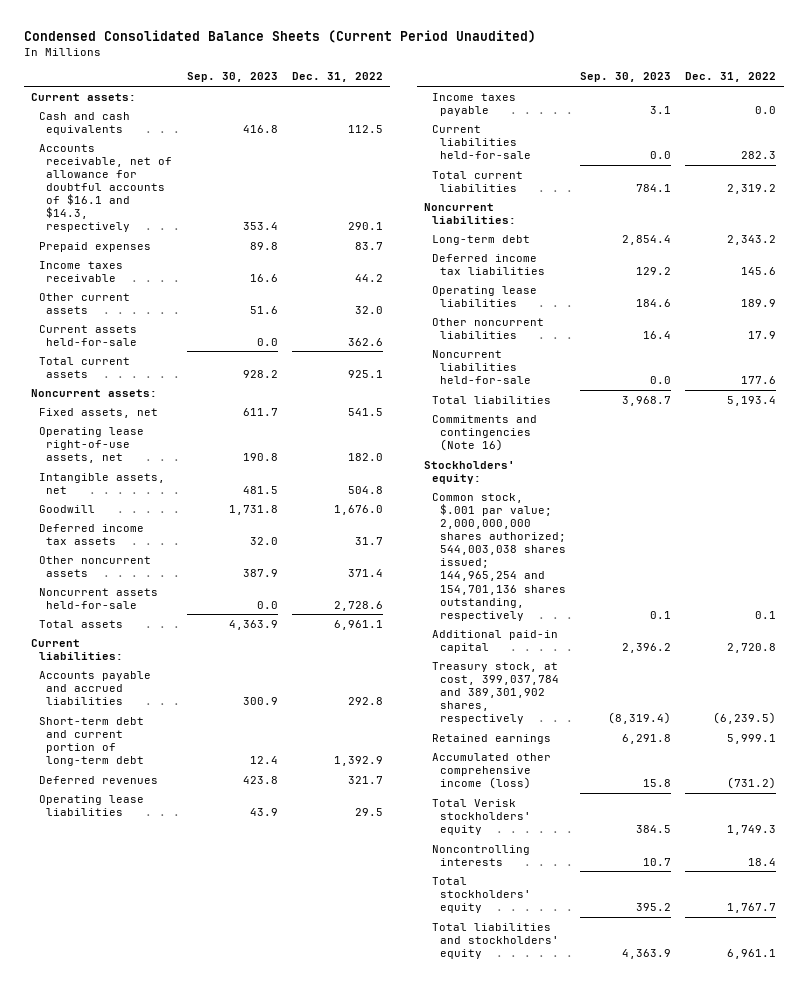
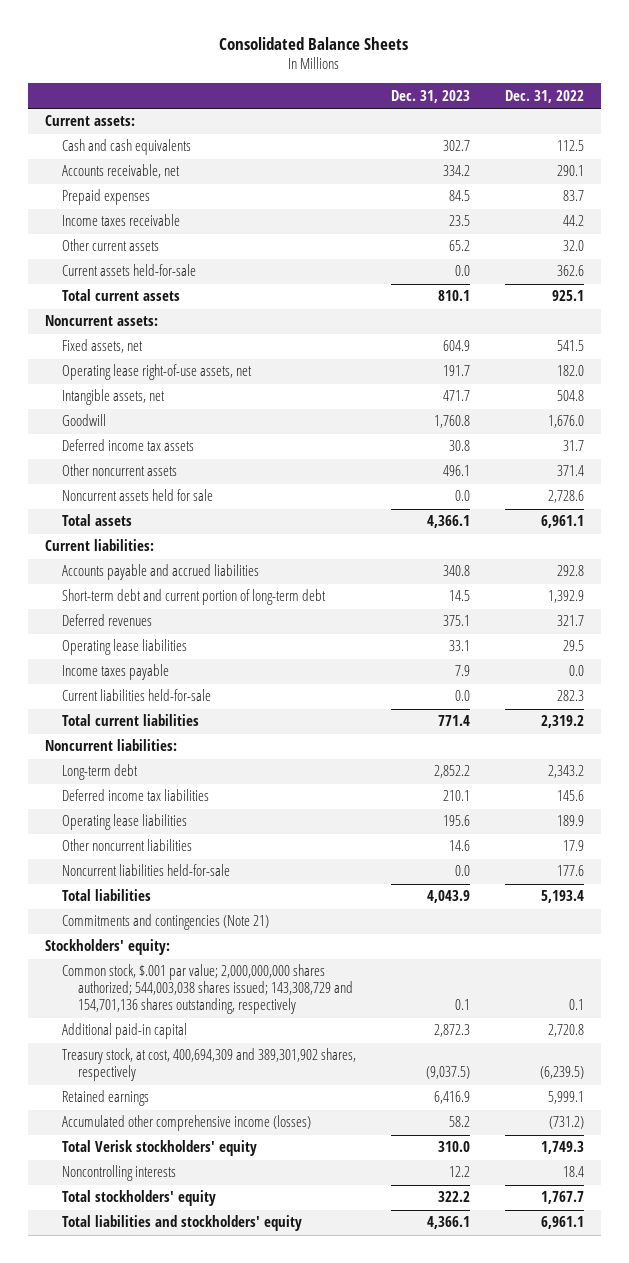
[23,29,536,43] Condensed Consolidated Balance Sheets (Current Period Unaudited) -> [219,36,409,50] Consolidated Balance Sheets
[186,72,278,83] Sep. 30, 2023 -> none
none -> [390,89,470,103] Dec. 31, 2023
[38,143,173,233] Accounts receivable, net of allowance for doubtful accounts of $16.1 and $14.3, respectively -> [61,164,180,179] Accounts receivable, net
[38,587,158,609] Noncurrent assets held-for-sale -> [61,489,213,502] Noncurrent assets held for sale
[432,414,538,451] Commitments and contingencies (Note 16) -> [61,914,269,931] Commitments and contingencies (Note 21)
[432,492,567,621] Common stock, $.001 par value; 2,000,000,000 shares authorized; 544,003,038 shares issued; 144,965,254 and 154,701,136 shares outstanding, respectively -> [61,964,354,1015] Common stock, $.001 par value; 2,000,000,000 shares authorized; 544,003,038 shares issued; 143,308,729 and 154,701,136 shares outstanding, respectively
[432,661,560,725] Treasury stock, at cost, 399,037,784 and 389,301,902 shares, respectively -> [61,1048,356,1082] Treasury stock, at cost, 400,694,309 and 389,301,902 shares, respectively
[432,752,552,789] Accumulated other comprehensive income (loss) -> [61,1115,311,1132] Accumulated other comprehensive income (losses)

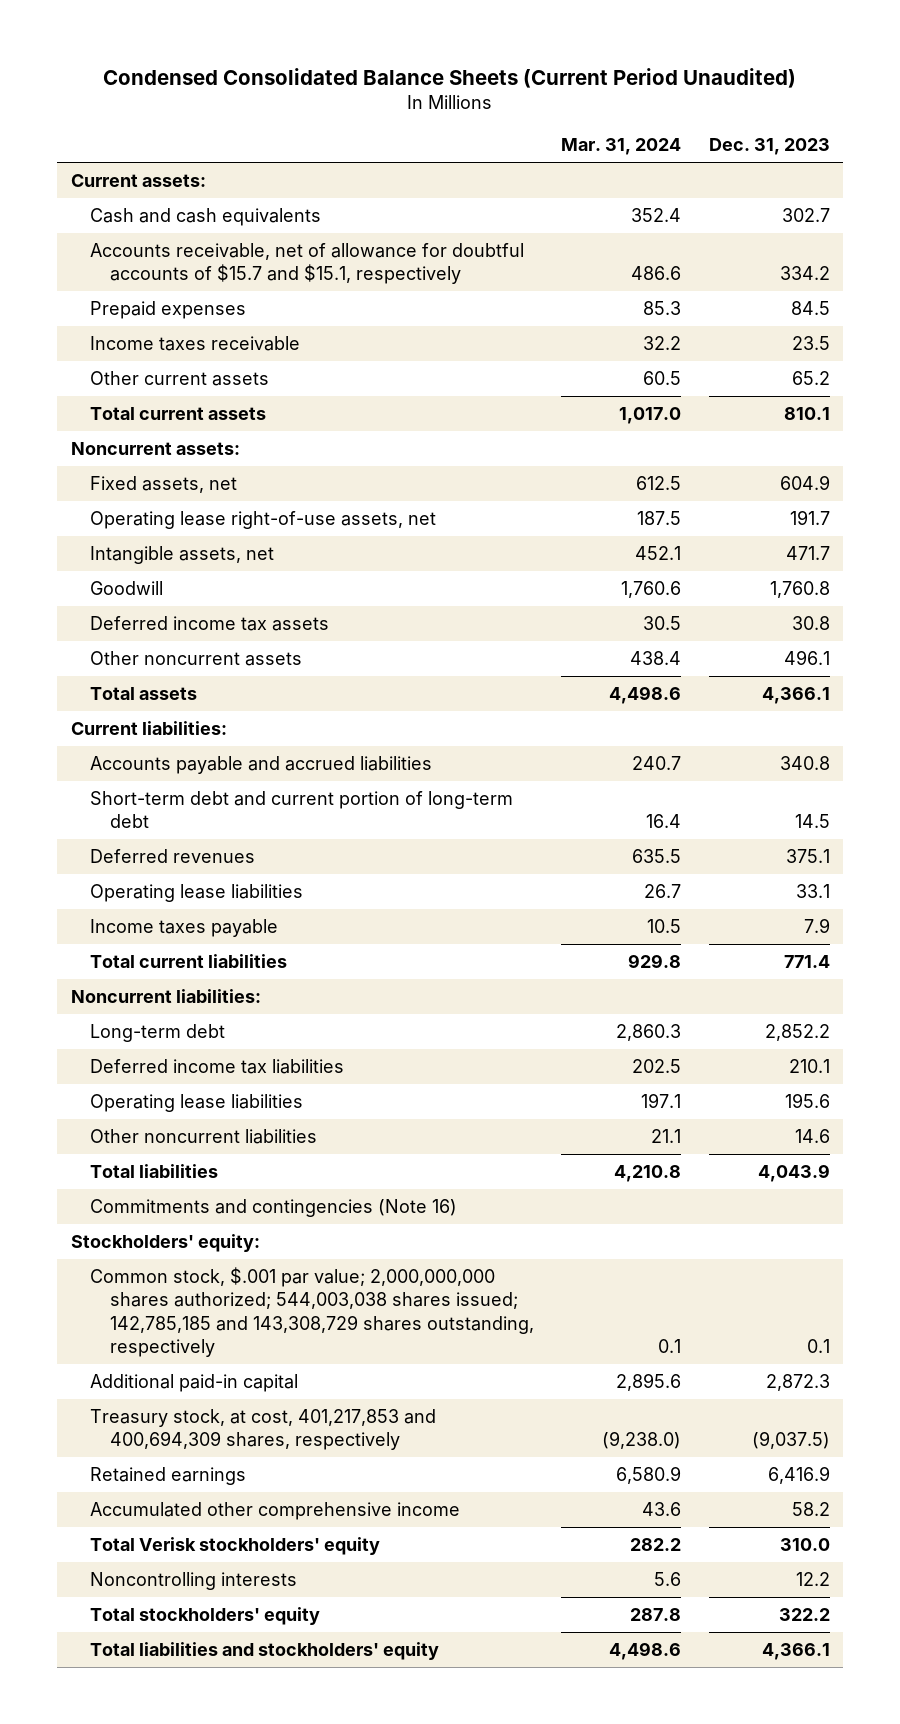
[219,36,409,50] Consolidated Balance Sheets -> [103,67,797,88] Condensed Consolidated Balance Sheets (Current Period Unaudited)
[504,89,584,103] Dec. 31, 2022 -> none
none -> [561,138,682,156] Mar. 31, 2024
[61,164,180,179] Accounts receivable, net -> [90,242,525,285] Accounts receivable, net of allowance for doubtful accounts of $15.7 and $15.1, respectively
[61,264,196,277] Current assets held-for-sale -> none
[61,489,213,502] Noncurrent assets held for sale -> none
[61,689,211,702] Current liabilities held-for-sale -> none
[61,864,230,877] Noncurrent liabilities held-for-sale -> none
[61,914,269,931] Commitments and contingencies (Note 21) -> [90,1198,458,1217] Commitments and contingencies (Note 16)
[61,964,354,1015] Common stock, $.001 par value; 2,000,000,000 shares authorized; 544,003,038 shares issued; 143,308,729 and 154,701,136 shares outstanding, respectively -> [90,1266,534,1358] Common stock, $.001 par value; 2,000,000,000 shares authorized; 544,003,038 shares issued; 142,785,185 and 143,308,729 shares outstanding, respectively
[61,1048,356,1082] Treasury stock, at cost, 400,694,309 and 389,301,902 shares, respectively -> [90,1408,437,1451] Treasury stock, at cost, 401,217,853 and 400,694,309 shares, respectively
[61,1115,311,1132] Accumulated other comprehensive income (losses) -> [90,1501,461,1520] Accumulated other comprehensive income

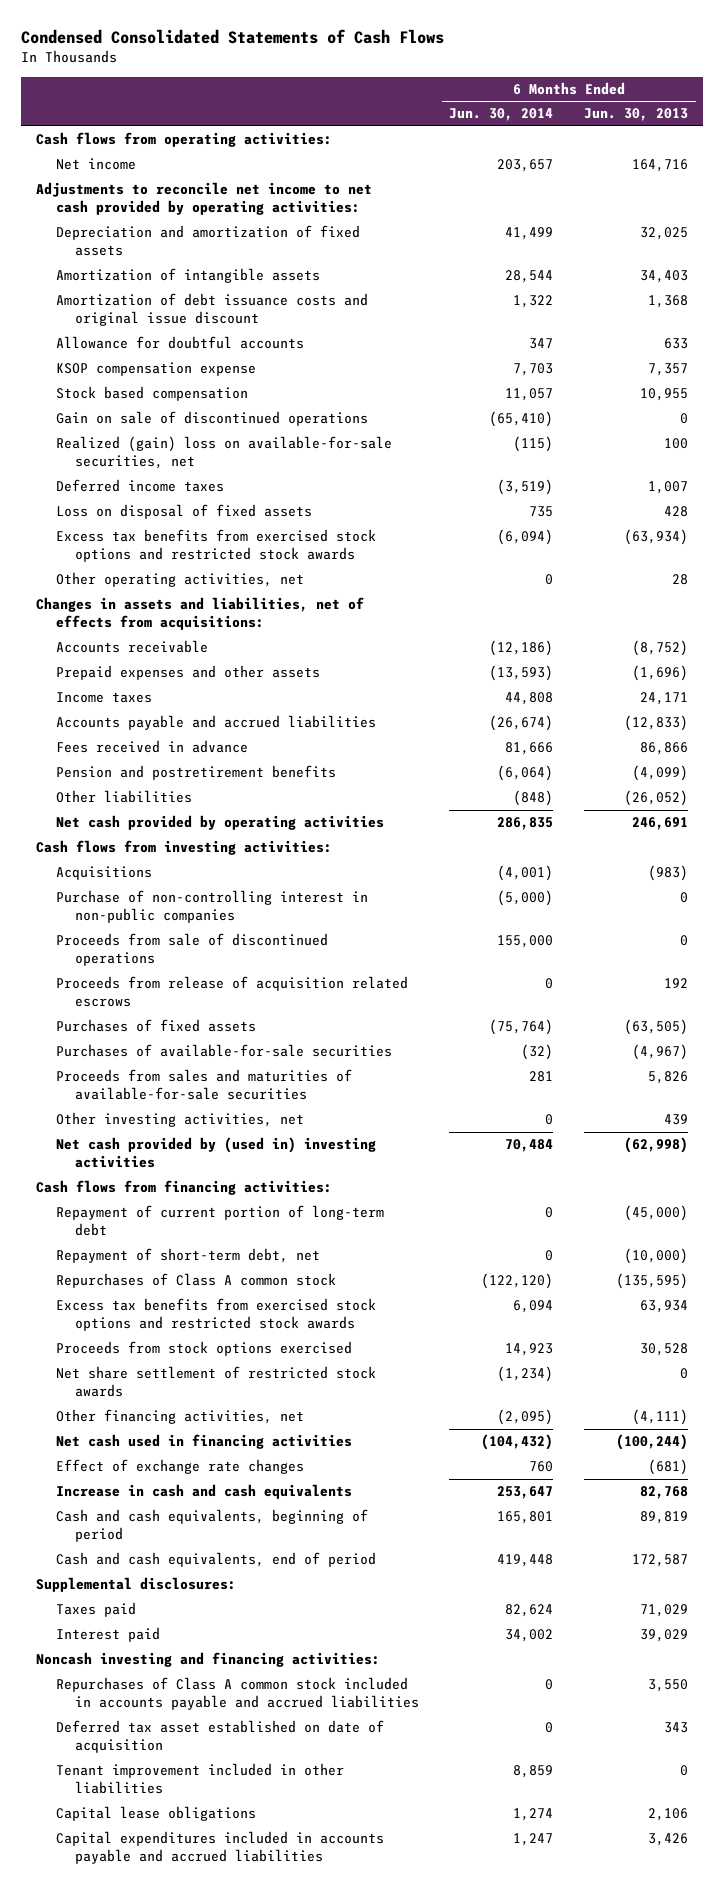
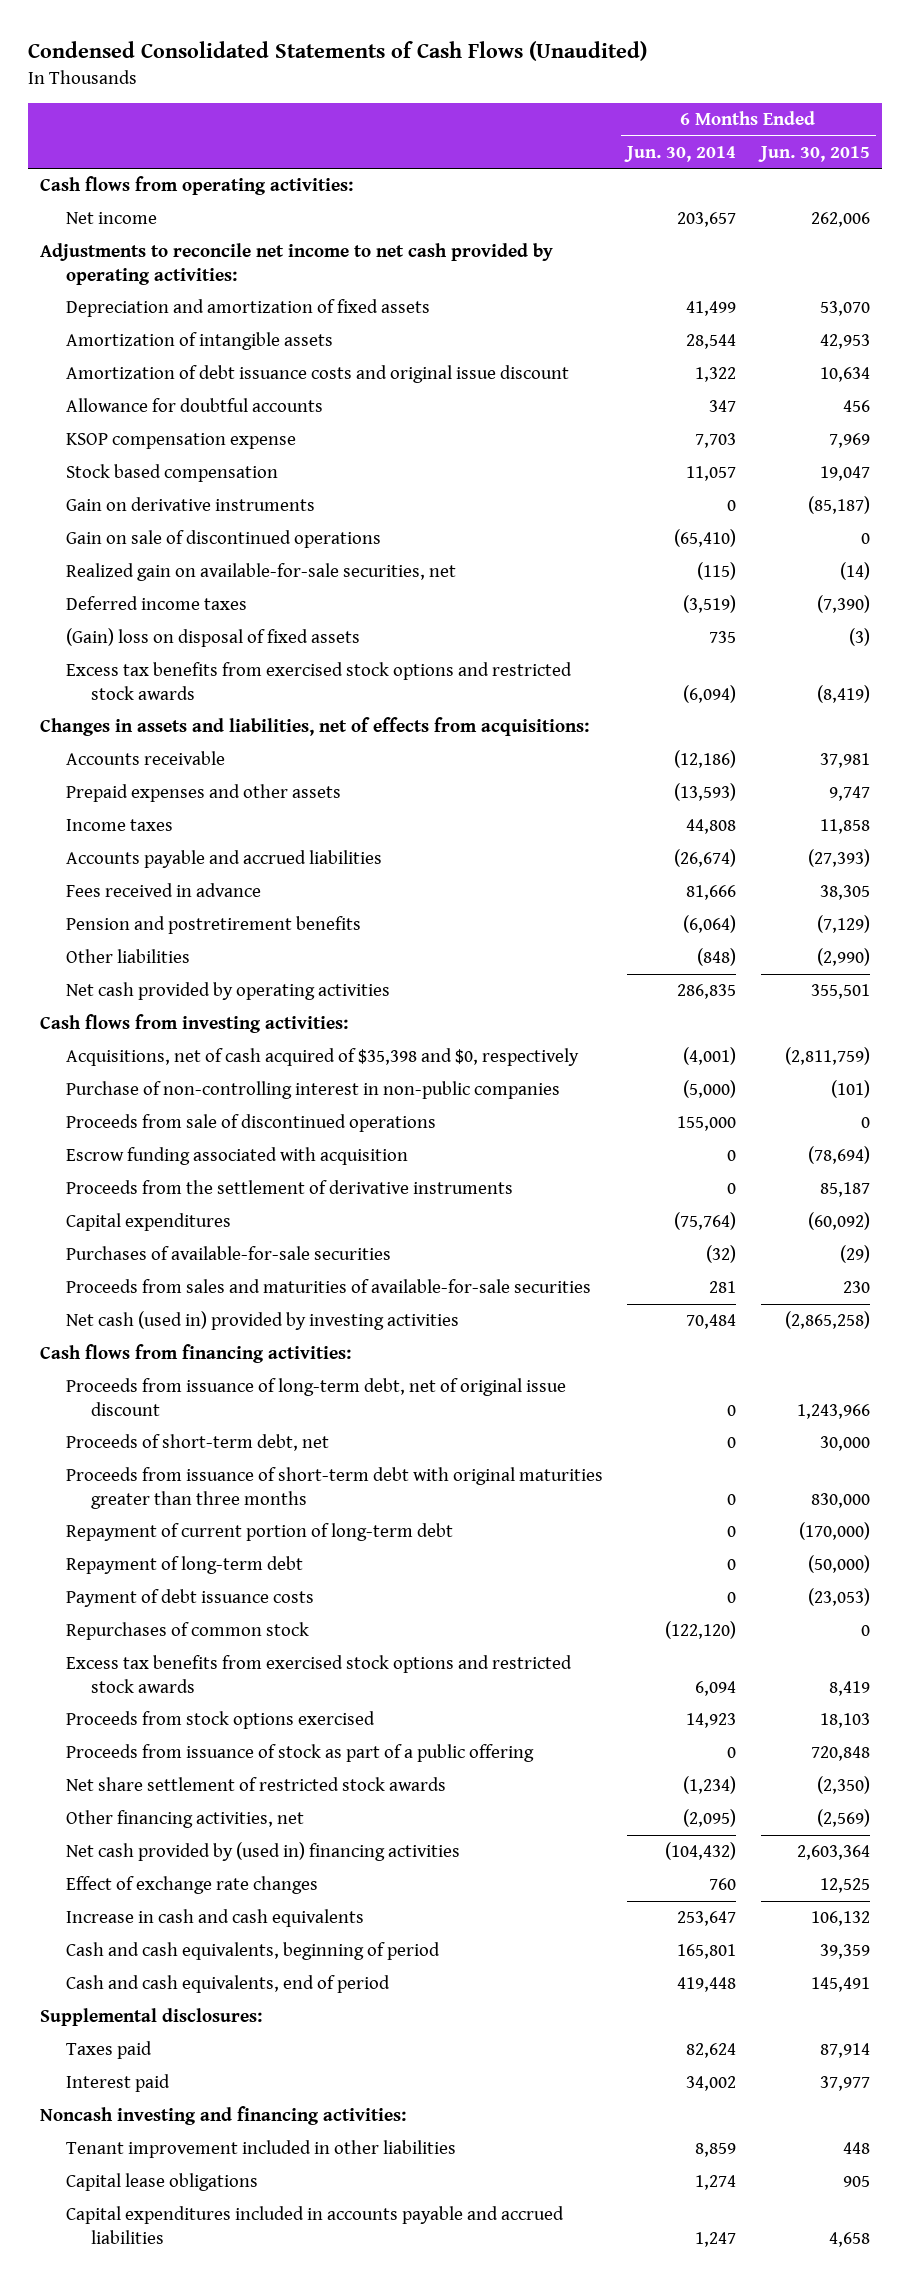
[21,29,445,45] Condensed Consolidated Statements of Cash Flows -> [28,40,648,61] Condensed Consolidated Statements of Cash Flows (Unaudited)
[583,108,688,122] Jun. 30, 2013 -> none
none -> [757,145,870,162] Jun. 30, 2015
none -> [65,497,315,512] Gain on derivative instruments
[55,436,392,470] Realized (gain) loss on available-for-sale securities, net -> [65,563,456,582] Realized gain on available-for-sale securities, net
[55,504,312,520] Loss on disposal of fixed assets -> [65,628,360,648] (Gain) loss on disposal of fixed assets
[55,572,304,588] Other operating activities, net -> none
[55,866,152,881] Acquisitions -> [65,1048,579,1067] Acquisitions, net of cash acquired of $35,398 and $0, respectively
[55,976,408,1008] Proceeds from release of acquisition related escrows -> none
none -> [65,1147,408,1166] Escrow funding associated with acquisition
none -> [65,1180,513,1195] Proceeds from the settlement of derivative instruments
[55,1019,256,1033] Purchases of fixed assets -> [65,1213,231,1232] Capital expenditures
[55,1112,304,1128] Other investing activities, net -> none
[55,1137,376,1169] Net cash provided by (used in) investing activities -> [65,1311,459,1331] Net cash (used in) provided by investing activities
none -> [65,1378,566,1416] Proceeds from issuance of long-term debt, net of original issue discount
none -> [65,1434,329,1452] Proceeds of short-term debt, net
none -> [65,1467,603,1509] Proceeds from issuance of short-term debt with original maturities greater than three months
[55,1248,320,1264] Repayment of short-term debt, net -> [65,1556,303,1575] Repayment of long-term debt
none -> [65,1589,314,1608] Payment of debt issuance costs
[55,1273,336,1289] Repurchases of Class A common stock -> [65,1622,309,1641] Repurchases of common stock
none -> [65,1744,534,1763] Proceeds from issuance of stock as part of a public offering
[55,1434,352,1450] Net cash used in financing activities -> [65,1842,460,1862] Net cash provided by (used in) financing activities
[55,1677,419,1711] Repurchases of Class A common stock included in accounts payable and accrued liabilities -> none
[55,1720,384,1754] Deferred tax asset established on date of acquisition -> none

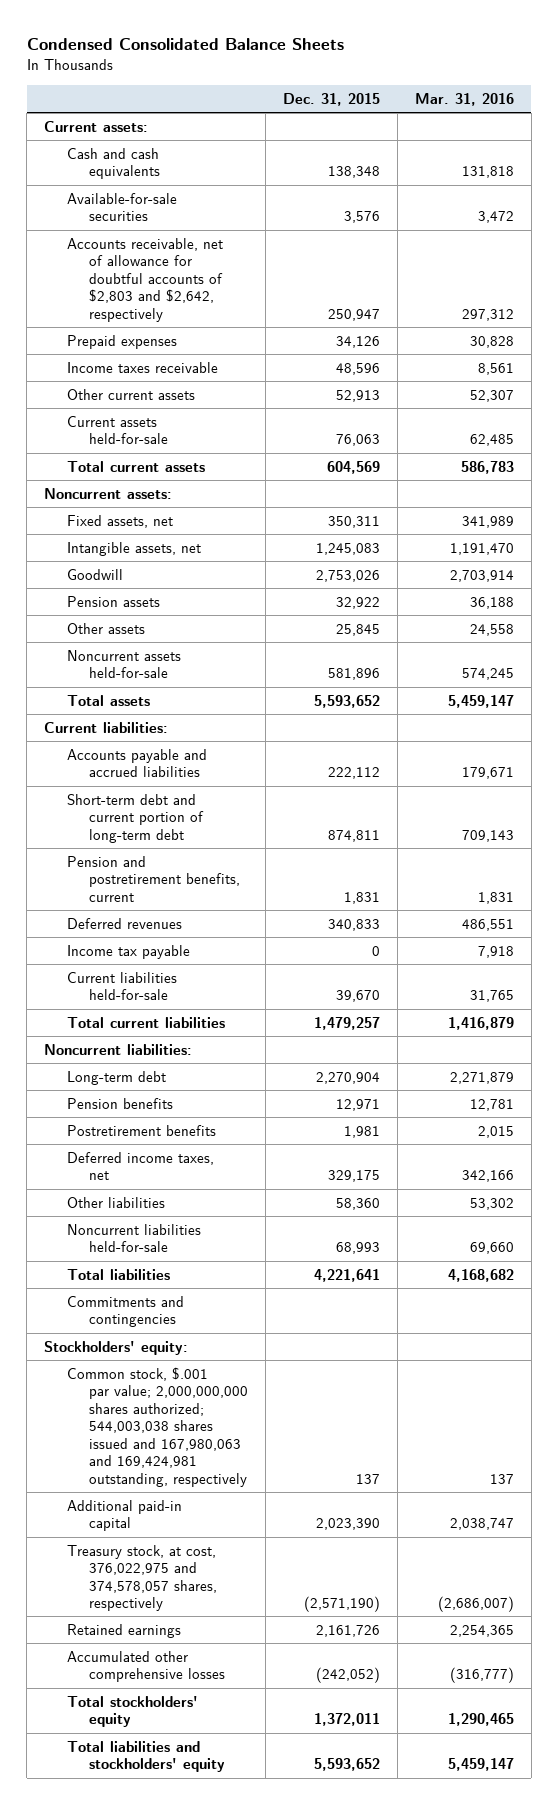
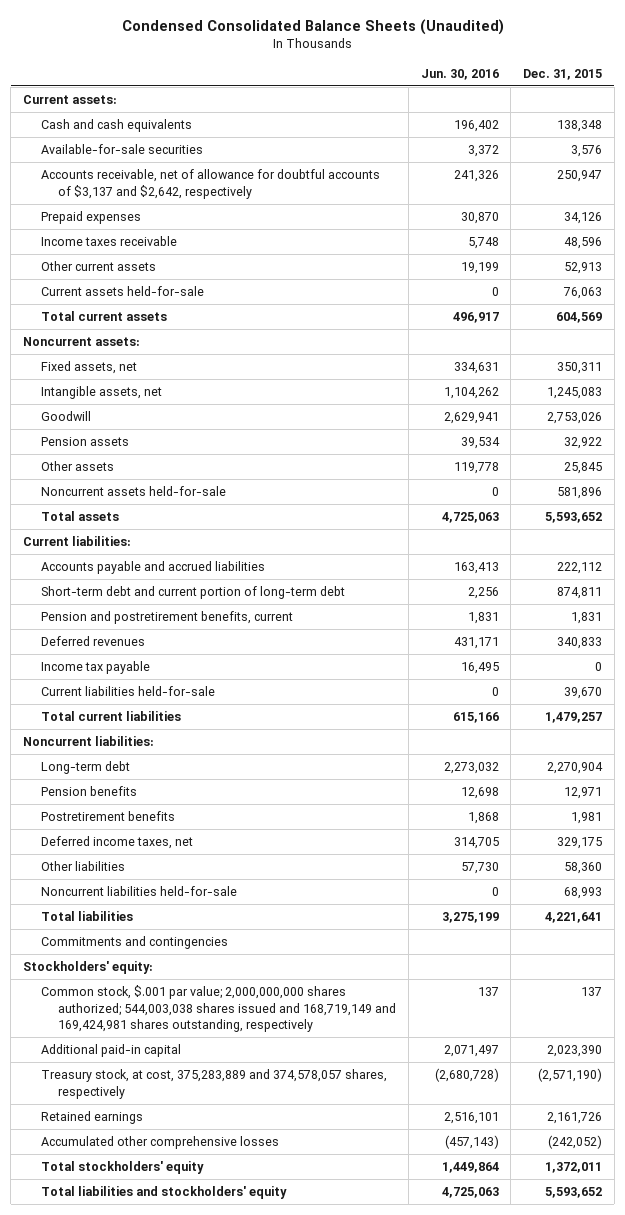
[26,37,344,50] Condensed Consolidated Balance Sheets -> [121,18,504,35] Condensed Consolidated Balance Sheets (Unaudited)
[414,92,514,106] Mar. 31, 2016 -> none
none -> [420,68,499,80] Jun. 30, 2016
[66,237,223,322] Accounts receivable, net of allowance for doubtful accounts of $2,803 and $2,642, respectively -> [40,169,380,199] Accounts receivable, net of allowance for doubtful accounts of $3,137 and $2,642, respectively
[66,1366,248,1487] Common stock, $.001 par value; 2,000,000,000 shares authorized; 544,003,038 shares issued and 167,980,063 and 169,424,981 outstanding, respectively -> [40,985,396,1032] Common stock, $.001 par value; 2,000,000,000 shares authorized; 544,003,038 shares issued and 168,719,149 and 169,424,981 shares outstanding, respectively
[66,1544,217,1612] Treasury stock, at cost, 376,022,975 and 374,578,057 shares, respectively -> [40,1069,387,1099] Treasury stock, at cost, 375,283,889 and 374,578,057 shares, respectively

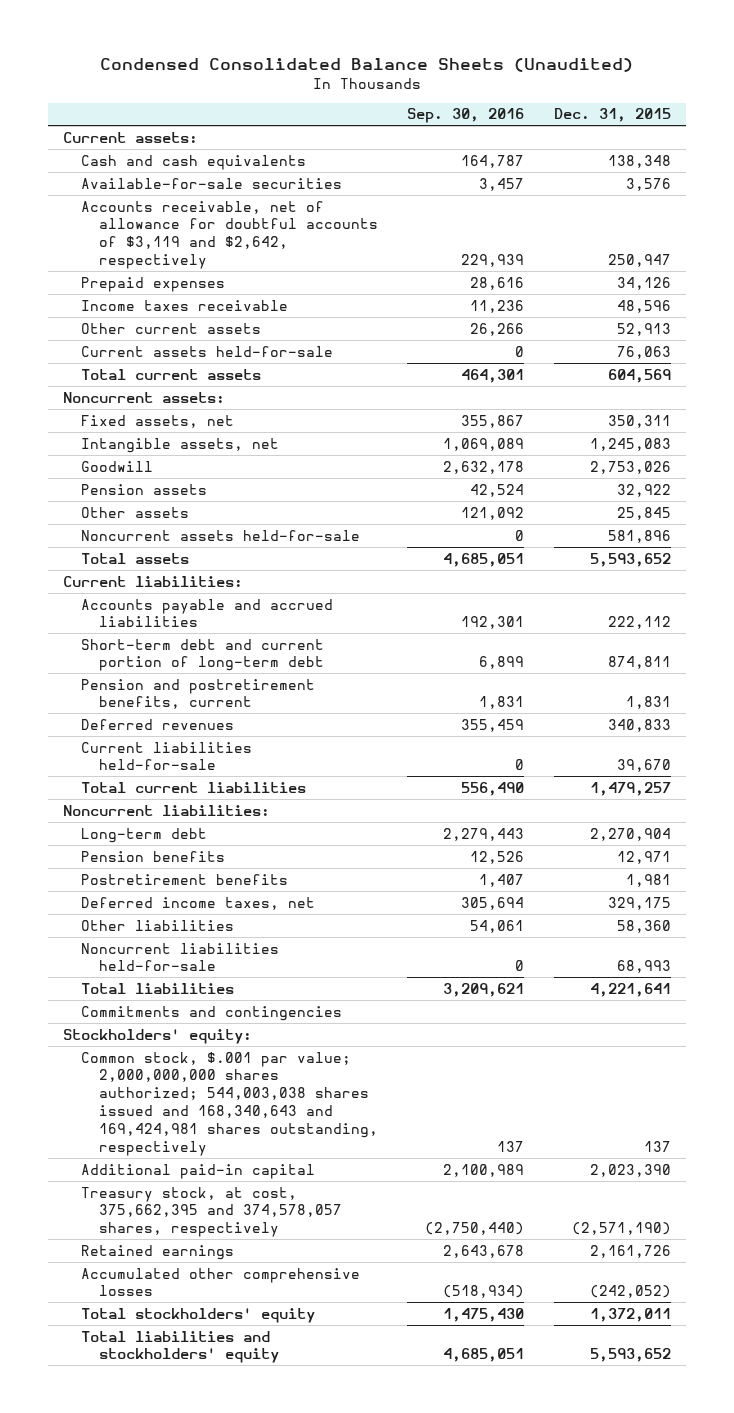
[420,68,499,80] Jun. 30, 2016 -> none
none -> [407,108,525,124] Sep. 30, 2016
[40,169,380,199] Accounts receivable, net of allowance for doubtful accounts of $3,137 and $2,642, respectively -> [80,200,378,270] Accounts receivable, net of allowance for doubtful accounts of $3,119 and $2,642, respectively
[40,661,150,675] Income tax payable -> none
[40,985,396,1032] Common stock, $.001 par value; 2,000,000,000 shares authorized; 544,003,038 shares issued and 168,719,149 and 169,424,981 shares outstanding, respectively -> [80,1051,378,1156] Common stock, $.001 par value; 2,000,000,000 shares authorized; 544,003,038 shares issued and 168,340,643 and 169,424,981 shares outstanding, respectively
[40,1069,387,1099] Treasury stock, at cost, 375,283,889 and 374,578,057 shares, respectively -> [80,1186,342,1238] Treasury stock, at cost, 375,662,395 and 374,578,057 shares, respectively

